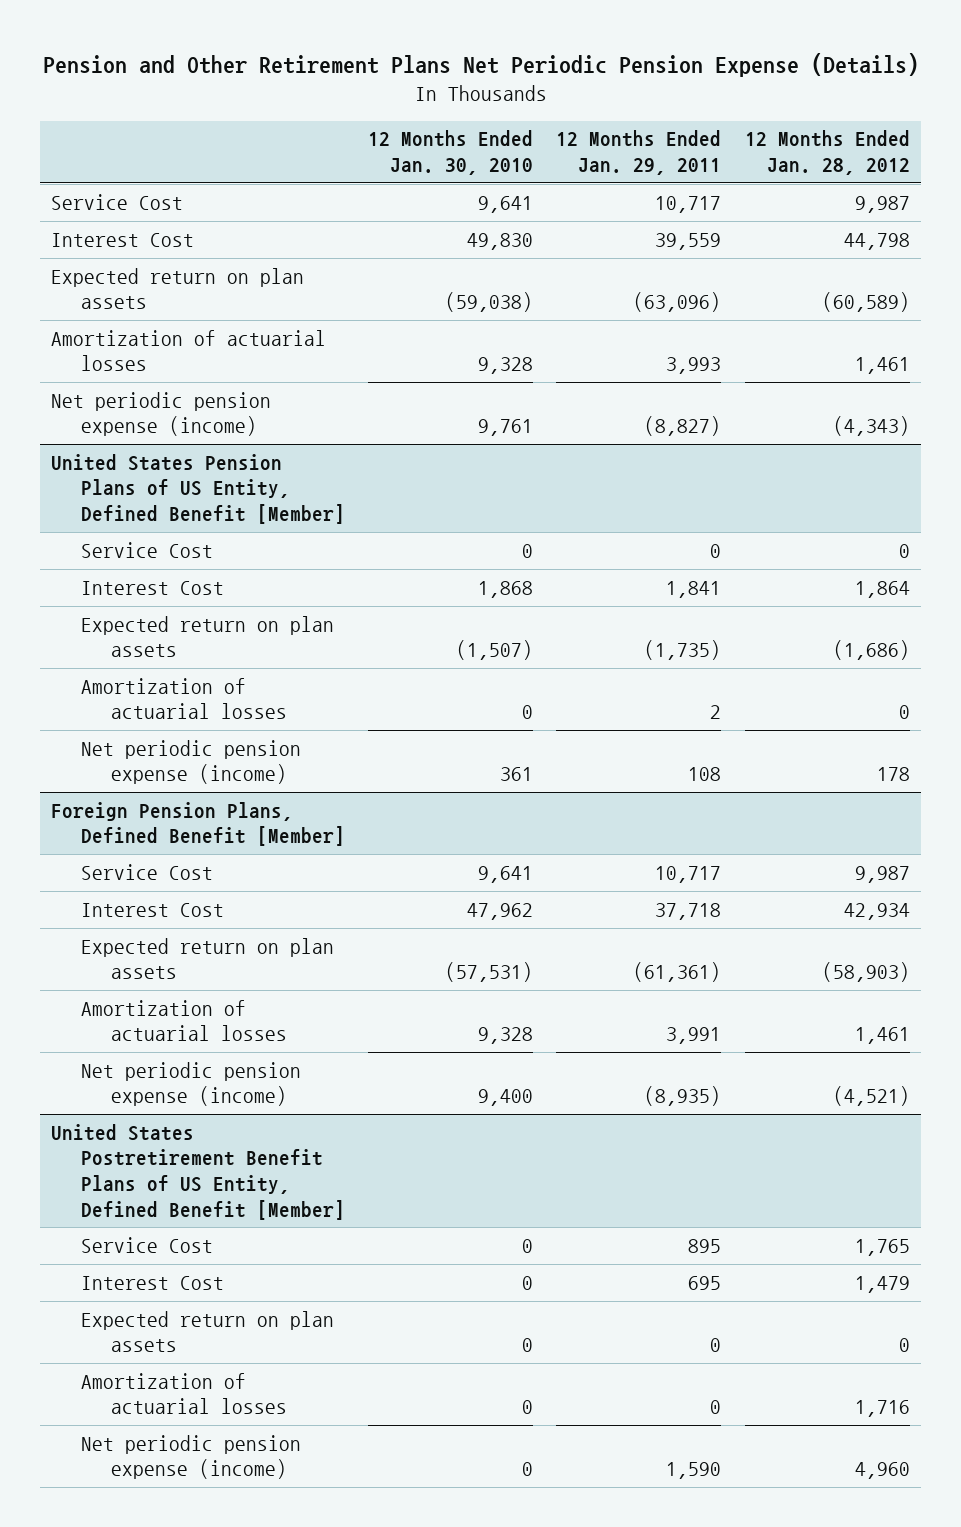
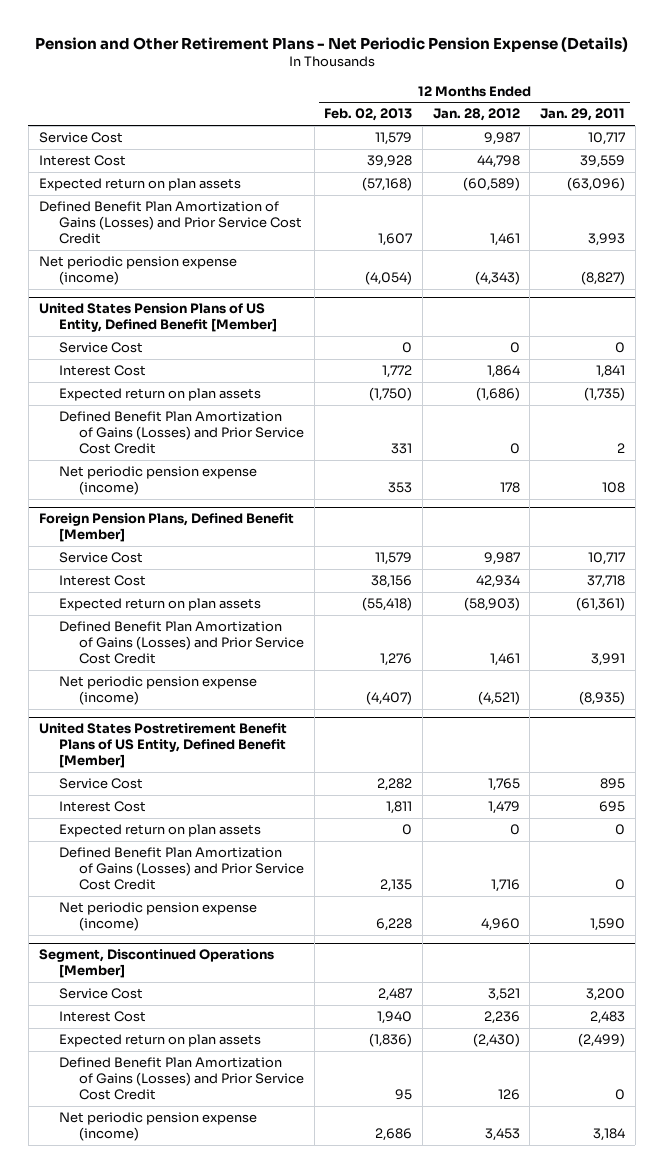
[42,52,919,77] Pension and Other Retirement Plans Net Periodic Pension Expense (Details) -> [34,36,628,52] Pension and Other Retirement Plans - Net Periodic Pension Expense (Details)
[368,130,534,176] 12 Months Ended Jan. 30, 2010 -> none
none -> [324,108,413,122] Feb. 02, 2013
[51,329,327,372] Amortization of actuarial losses -> [38,201,302,245] Defined Benefit Plan Amortization of Gains (Losses) and Prior Service Cost Credit
[80,677,287,720] Amortization of actuarial losses -> none
none -> [58,411,305,455] Defined Benefit Plan Amortization of Gains (Losses) and Prior Service Cost Credit
[80,999,287,1042] Amortization of actuarial losses -> [58,621,305,665] Defined Benefit Plan Amortization of Gains (Losses) and Prior Service Cost Credit
[80,1372,287,1415] Amortization of actuarial losses -> [58,847,305,891] Defined Benefit Plan Amortization of Gains (Losses) and Prior Service Cost Credit
none -> [38,949,274,979] Segment, Discontinued Operations [Member]
none -> [58,988,143,1000] Service Cost
none -> [58,1011,146,1023] Interest Cost
none -> [58,1034,261,1048] Expected return on plan assets
none -> [58,1057,305,1101] Defined Benefit Plan Amortization of Gains (Losses) and Prior Service Cost Credit
none -> [58,1112,257,1142] Net periodic pension expense (income)

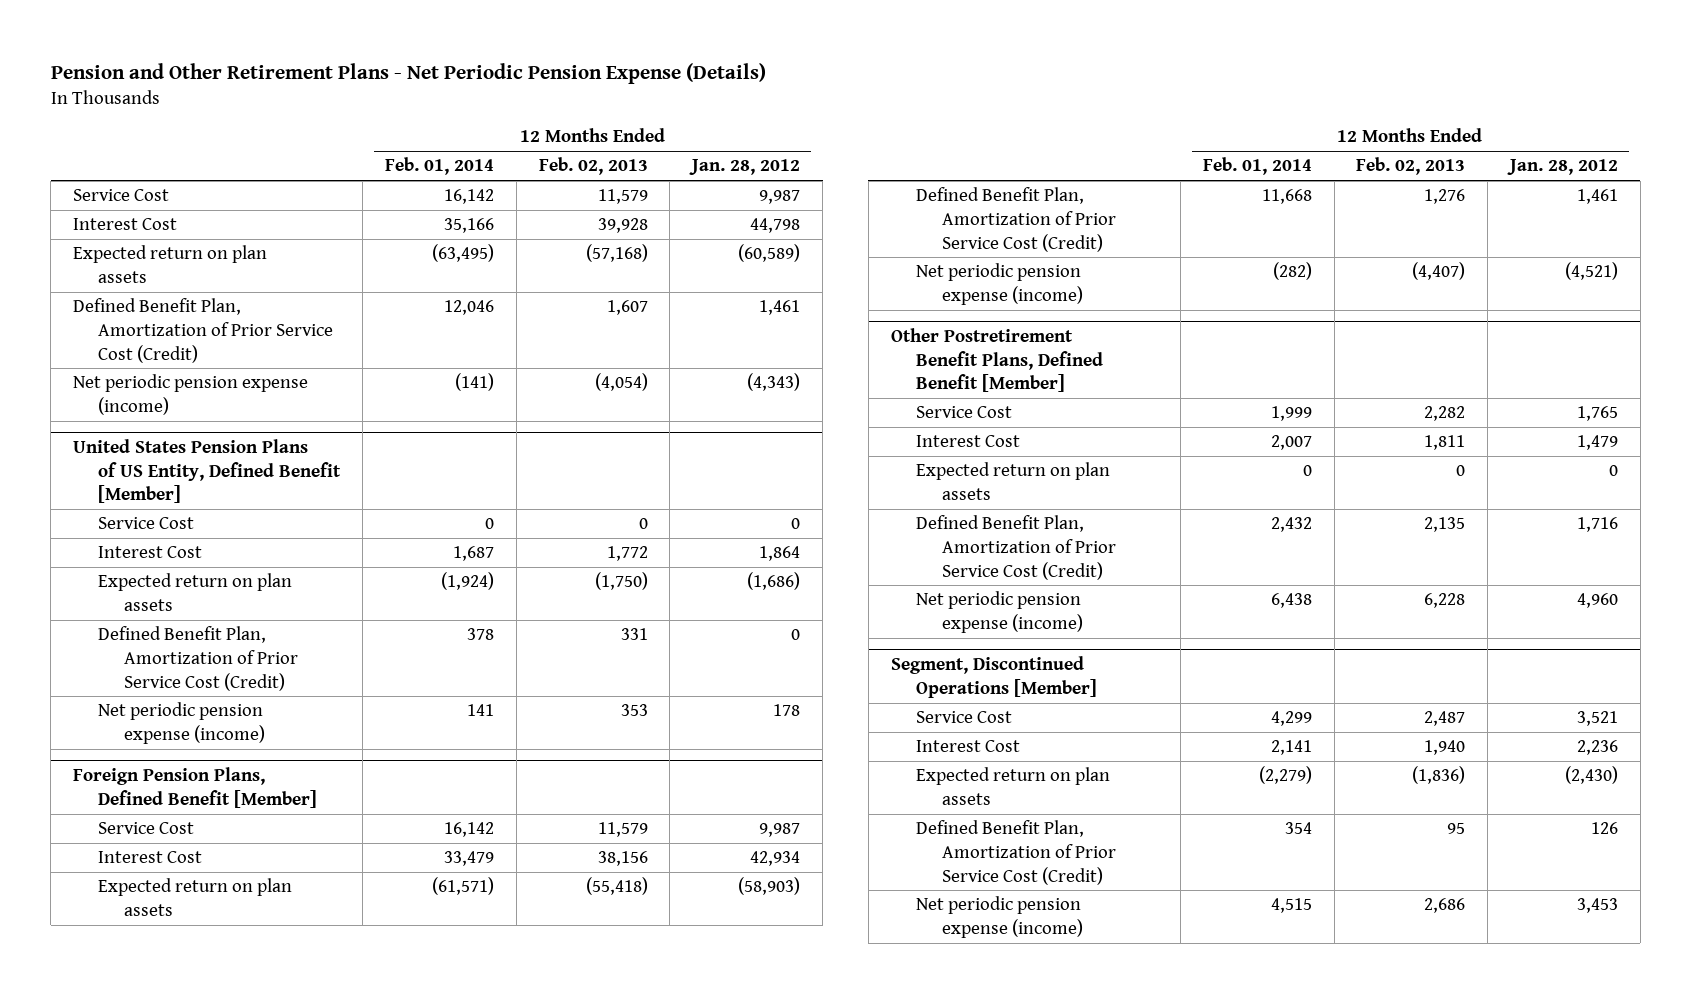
[540,108,626,122] Jan. 29, 2011 -> none
none -> [384,157,494,176] Feb. 01, 2014
[38,201,302,245] Defined Benefit Plan Amortization of Gains (Losses) and Prior Service Cost Credit -> [72,298,334,363] Defined Benefit Plan, Amortization of Prior Service Cost (Credit)
[58,411,305,455] Defined Benefit Plan Amortization of Gains (Losses) and Prior Service Cost Credit -> [98,626,298,691] Defined Benefit Plan, Amortization of Prior Service Cost (Credit)
[58,621,305,665] Defined Benefit Plan Amortization of Gains (Losses) and Prior Service Cost Credit -> [916,187,1116,252] Defined Benefit Plan, Amortization of Prior Service Cost (Credit)
[38,723,287,769] United States Postretirement Benefit Plans of US Entity, Defined Benefit [Member] -> none
none -> [890,328,1104,393] Other Postretirement Benefit Plans, Defined Benefit [Member]
[58,847,305,891] Defined Benefit Plan Amortization of Gains (Losses) and Prior Service Cost Credit -> [916,515,1116,580] Defined Benefit Plan, Amortization of Prior Service Cost (Credit)
[58,1057,305,1101] Defined Benefit Plan Amortization of Gains (Losses) and Prior Service Cost Credit -> [916,820,1116,885] Defined Benefit Plan, Amortization of Prior Service Cost (Credit)

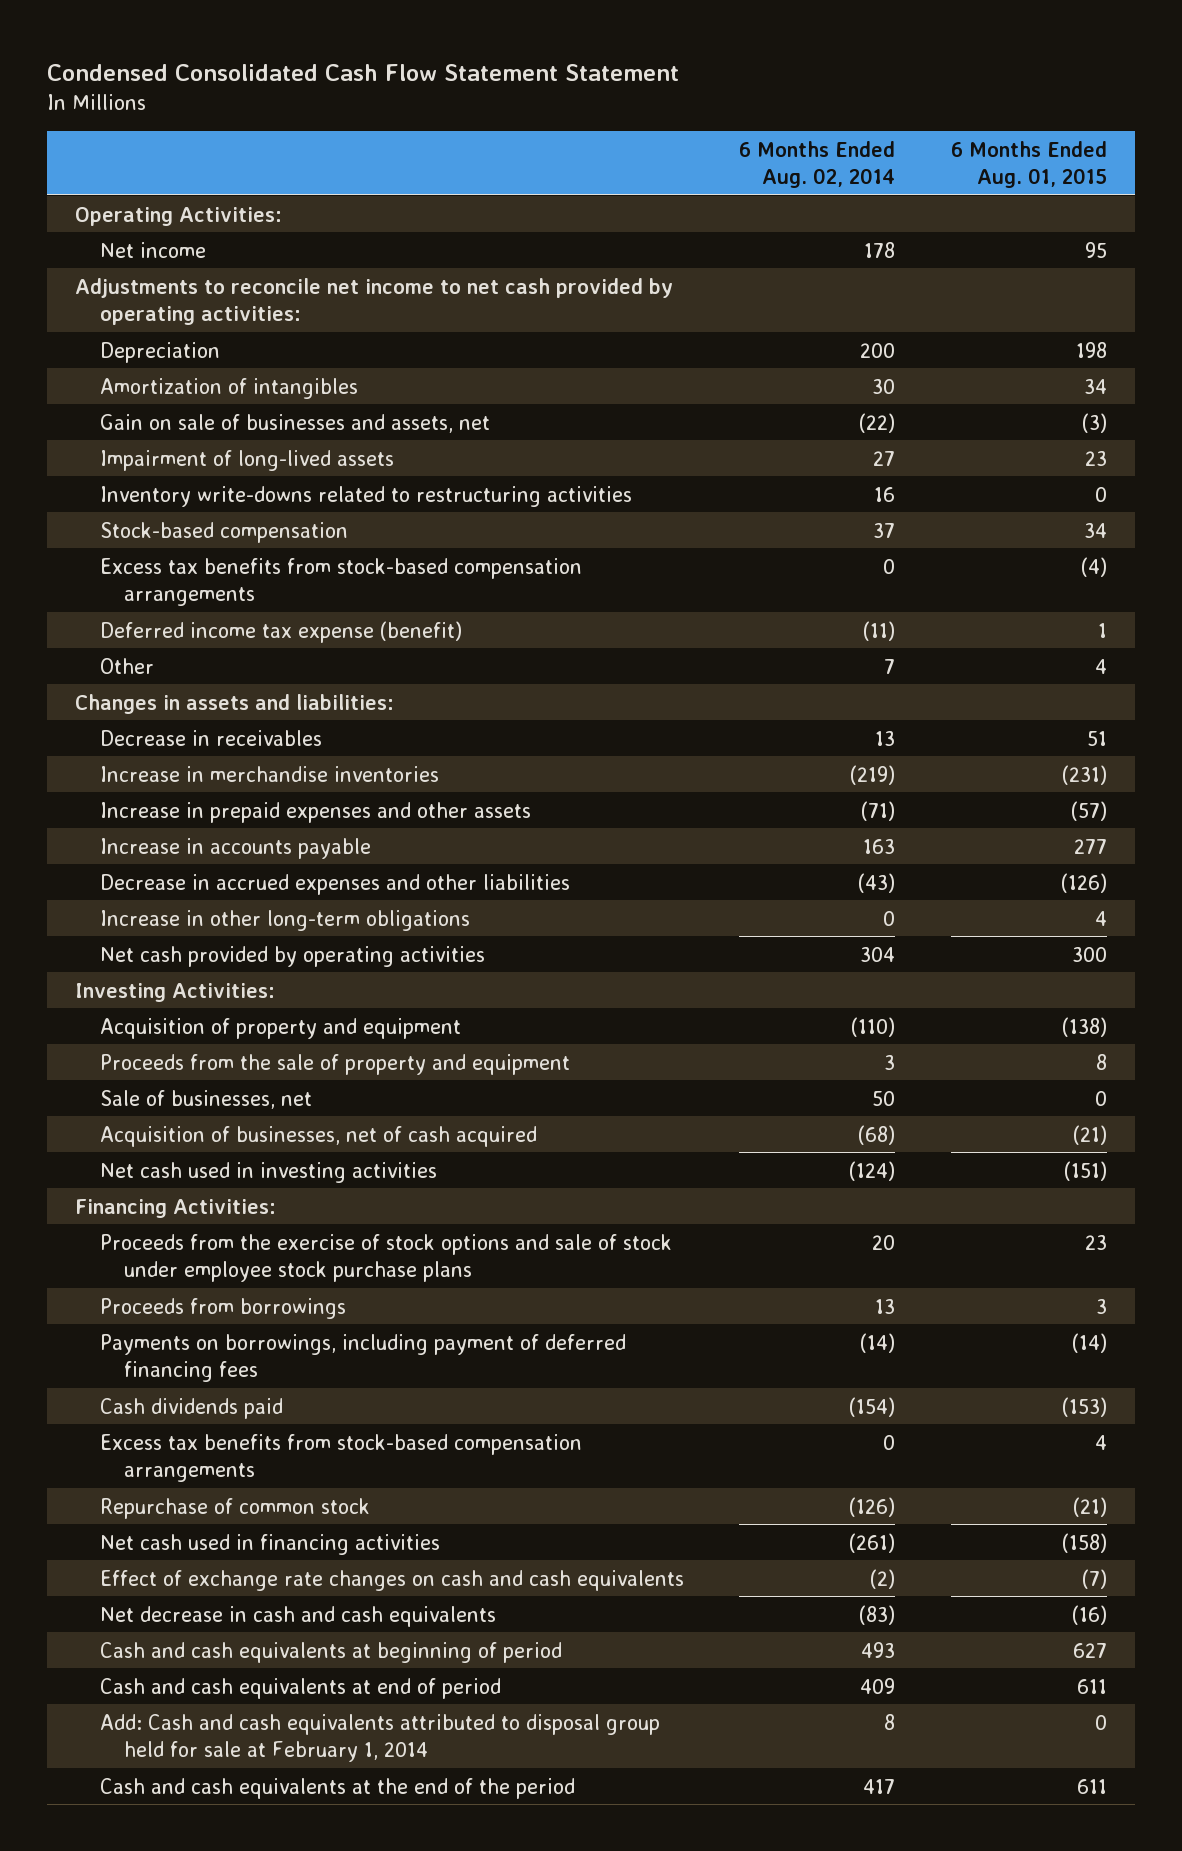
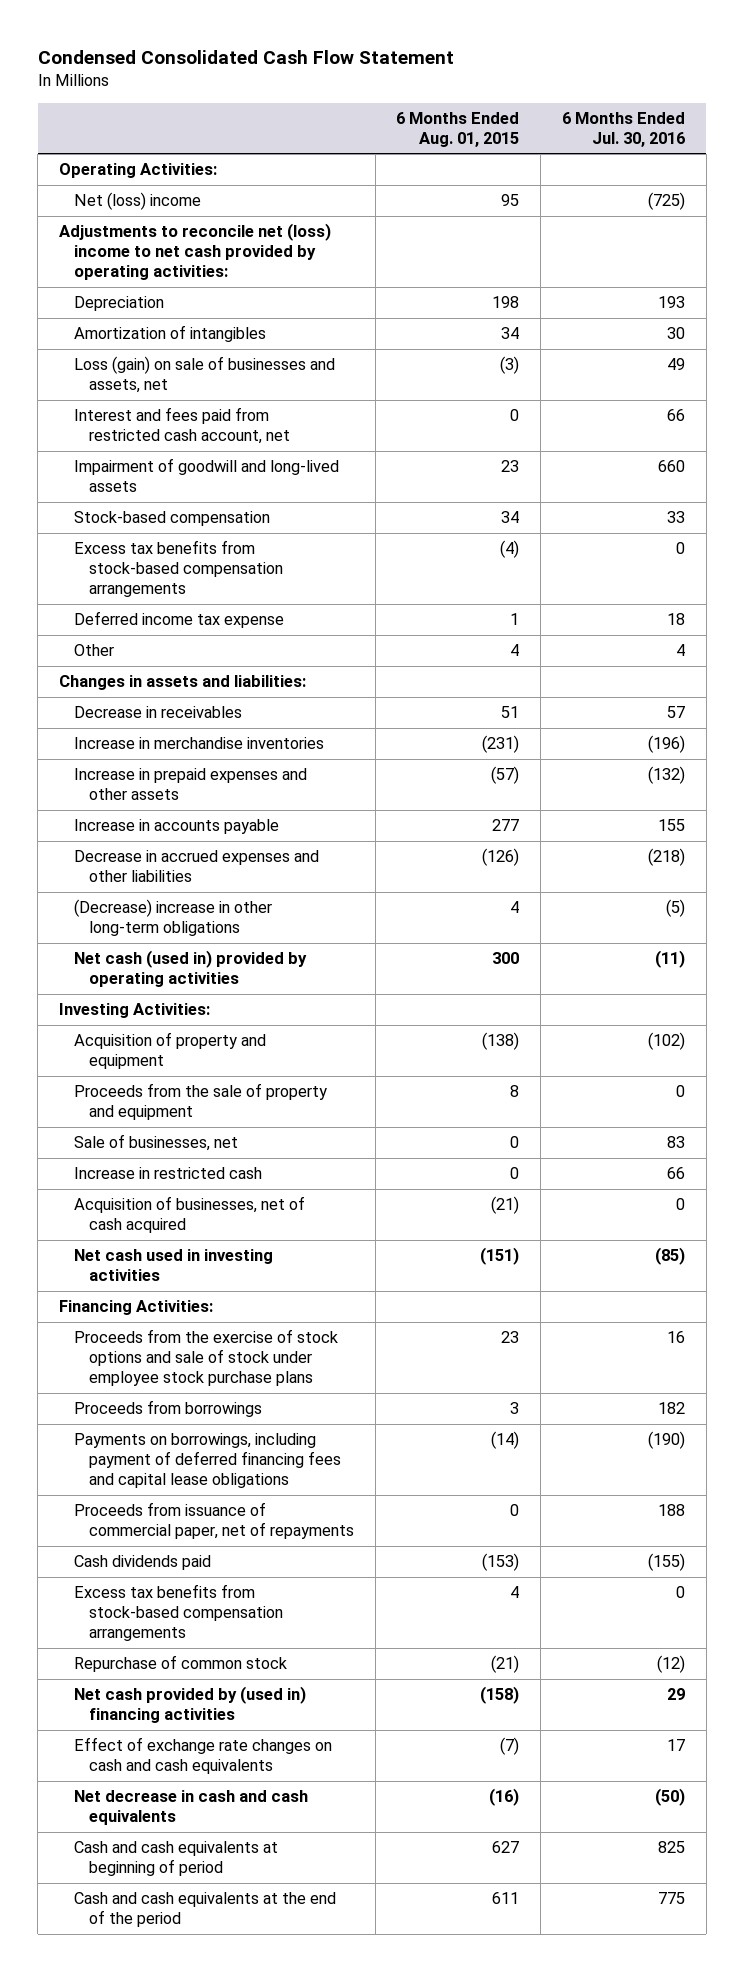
[47,63,680,81] Condensed Consolidated Cash Flow Statement Statement -> [37,49,454,64] Condensed Consolidated Cash Flow Statement
[739,140,896,188] 6 Months Ended Aug. 02, 2014 -> none
none -> [562,111,686,148] 6 Months Ended Jul. 30, 2016
[99,241,206,258] Net income -> [73,192,201,211] Net (loss) income
[75,277,674,325] Adjustments to reconcile net income to net cash provided by operating activities: -> [58,223,331,281] Adjustments to reconcile net (loss) income to net cash provided by operating activities:
[99,485,632,507] Inventory write-downs related to restructuring activities -> none
[99,413,490,433] Gain on sale of businesses and assets, net -> [73,356,335,394] Loss (gain) on sale of businesses and assets, net
none -> [73,407,290,445] Interest and fees paid from restricted cash account, net
[99,449,394,471] Impairment of long-lived assets -> [73,458,339,493] Impairment of goodwill and long-lived assets
[99,620,462,643] Deferred income tax expense (benefit) -> [73,611,284,629] Deferred income tax expense
[99,909,470,931] Increase in other long-term obligations -> [73,899,272,937] (Decrease) increase in other long-term obligations
[99,945,485,967] Net cash provided by operating activities -> [73,950,307,988] Net cash (used in) provided by operating activities
none -> [73,1167,262,1180] Increase in restricted cash
[99,1333,626,1382] Payments on borrowings, including payment of deferred financing fees -> [73,1433,341,1489] Payments on borrowings, including payment of deferred financing fees and capital lease obligations
none -> [73,1502,354,1540] Proceeds from issuance of commercial paper, net of repayments
[99,1533,440,1555] Net cash used in financing activities -> [73,1686,306,1724] Net cash provided by (used in) financing activities
[99,1677,501,1699] Cash and cash equivalents at end of period -> none
[99,1713,660,1762] Add: Cash and cash equivalents attributed to disposal group held for sale at February 1, 2014 -> none

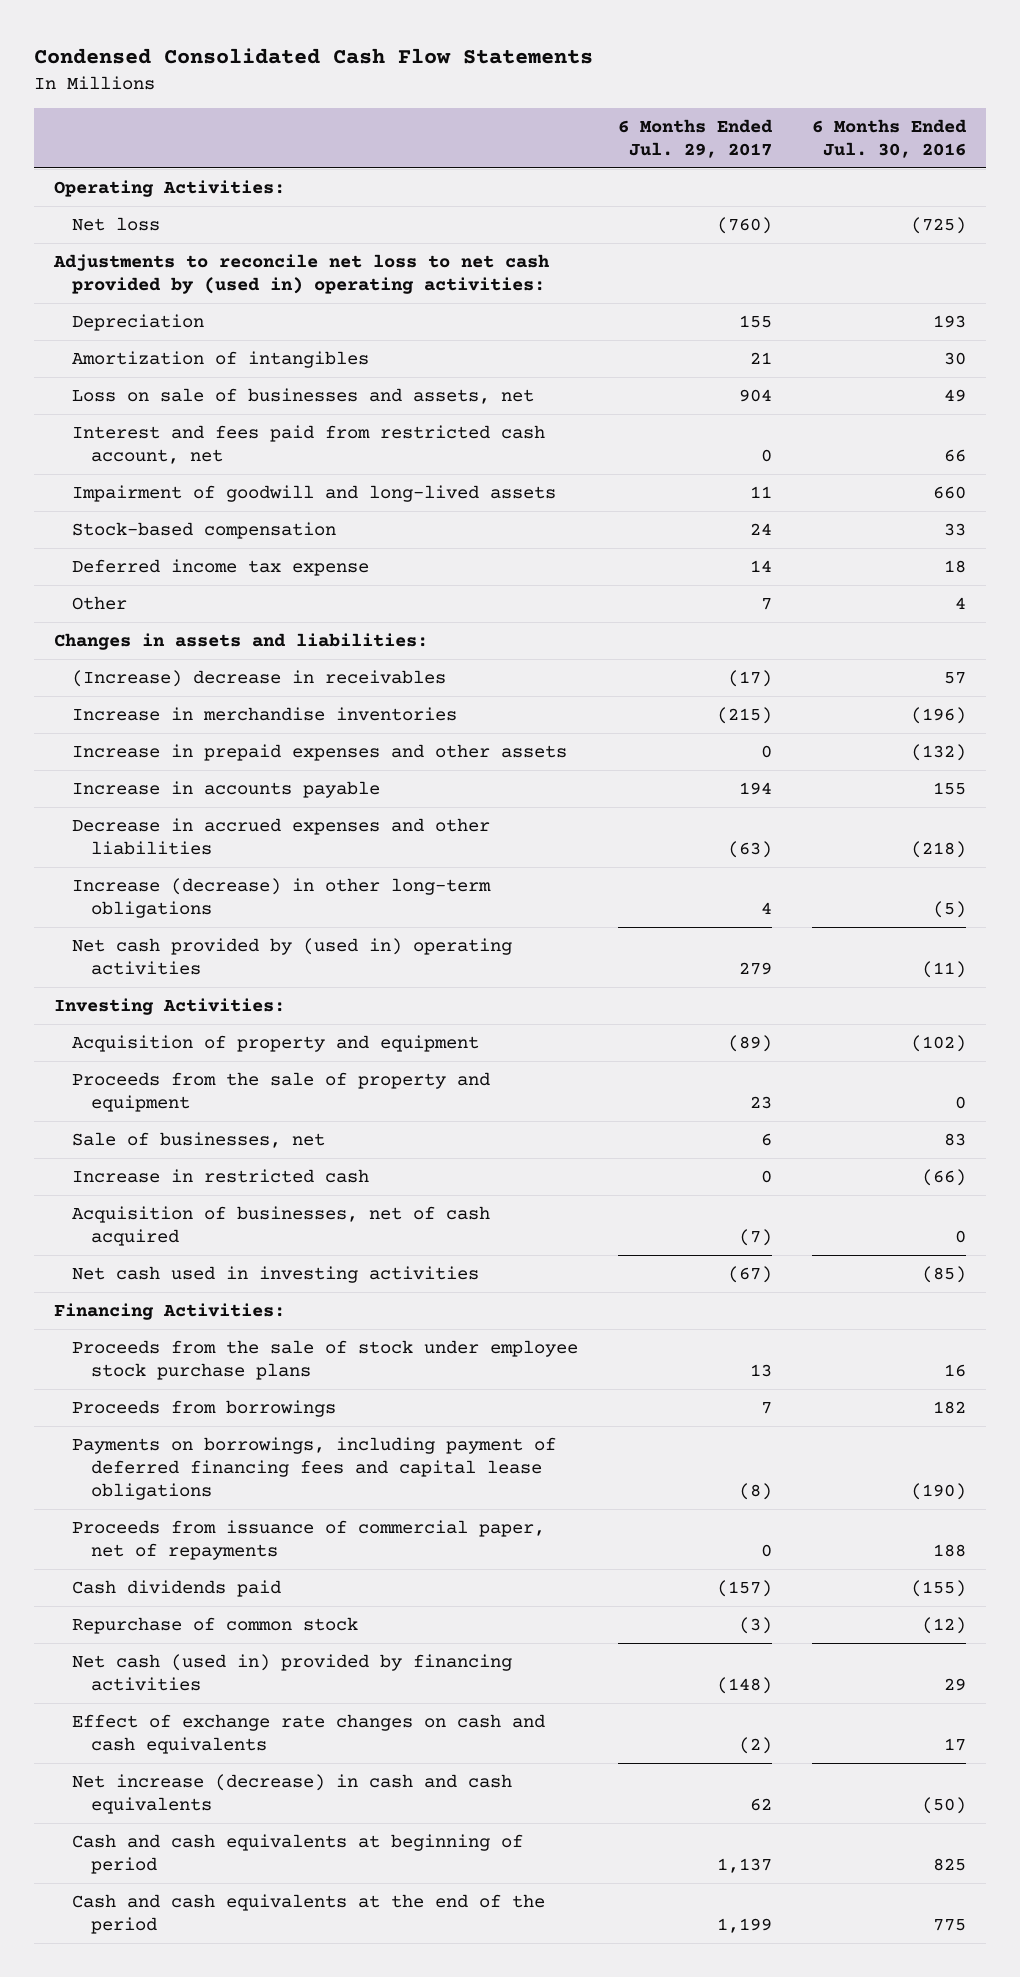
[37,49,454,64] Condensed Consolidated Cash Flow Statement -> [33,48,593,65] Condensed Consolidated Cash Flow Statements
[396,111,520,148] 6 Months Ended Aug. 01, 2015 -> none
none -> [618,118,774,158] 6 Months Ended Jul. 29, 2017
[73,192,201,211] Net (loss) income -> [72,217,161,232] Net loss
[58,223,331,281] Adjustments to reconcile net (loss) income to net cash provided by operating activities: -> [52,254,550,295] Adjustments to reconcile net loss to net cash provided by (used in) operating activities:
[73,356,335,394] Loss (gain) on sale of businesses and assets, net -> [72,388,535,405] Loss on sale of businesses and assets, net
[73,540,283,598] Excess tax benefits from stock-based compensation arrangements -> none
[73,706,242,719] Decrease in receivables -> [72,670,447,688] (Increase) decrease in receivables
[73,899,272,937] (Decrease) increase in other long-term obligations -> [72,878,492,919] Increase (decrease) in other long-term obligations
[73,950,307,988] Net cash (used in) provided by operating activities -> [72,938,513,976] Net cash provided by (used in) operating activities
[667,1167,686,1180] 66 -> [921,1169,966,1187] (66)
[73,1329,338,1387] Proceeds from the exercise of stock options and sale of stock under employee stock purchase plans -> [72,1340,579,1381] Proceeds from the sale of stock under employee stock purchase plans
[73,1584,283,1642] Excess tax benefits from stock-based compensation arrangements -> none
[73,1686,306,1724] Net cash provided by (used in) financing activities -> [72,1654,513,1692] Net cash (used in) provided by financing activities
[73,1790,308,1826] Net decrease in cash and cash equivalents -> [72,1774,513,1815] Net increase (decrease) in cash and cash equivalents

